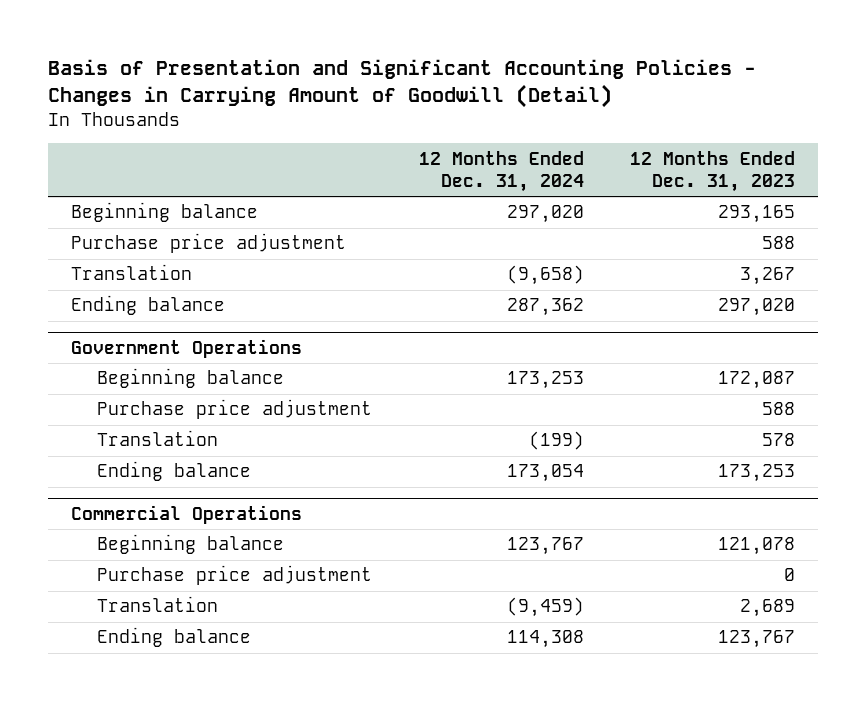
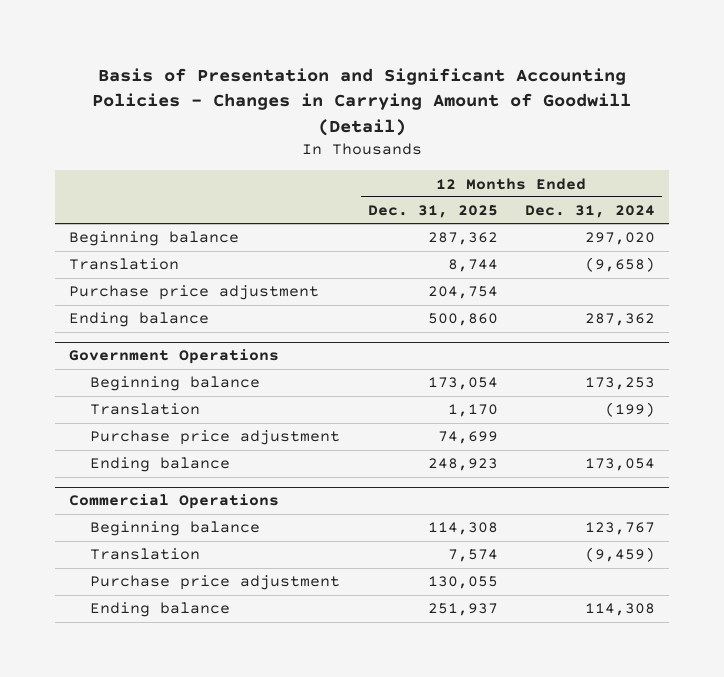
[630,150,796,193] 12 Months Ended Dec. 31, 2023 -> none
none -> [367,205,498,219] Dec. 31, 2025
[71,233,347,254] Purchase price adjustment -> [68,285,319,301] Purchase price adjustment
[97,399,373,420] Purchase price adjustment -> [90,430,341,446] Purchase price adjustment
[97,565,373,586] Purchase price adjustment -> [90,575,341,591] Purchase price adjustment

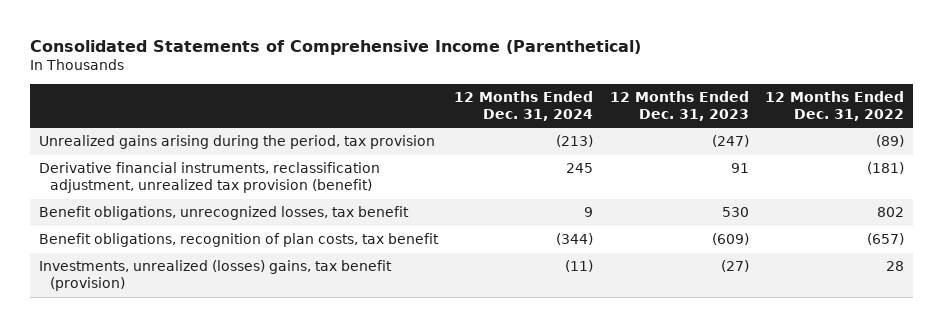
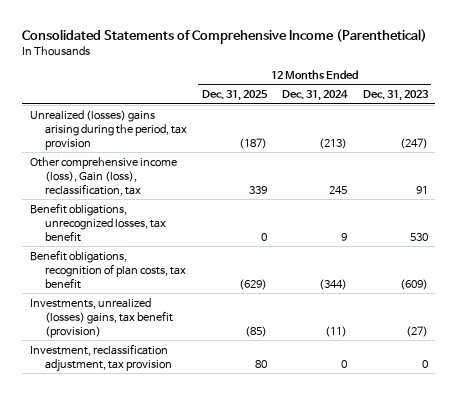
[765,90,905,122] 12 Months Ended Dec. 31, 2022 -> none
none -> [202,90,269,102] Dec. 31, 2025
[38,135,435,150] Unrealized gains arising during the period, tax provision -> [29,109,188,150] Unrealized (losses) gains arising during the period, tax provision
[38,162,380,194] Derivative financial instruments, reclassification adjustment, unrealized tax provision (benefit) -> [29,156,177,196] Other comprehensive income (loss), Gain (loss), reclassification, tax
none -> [29,343,173,372] Investment, reclassification adjustment, tax provision

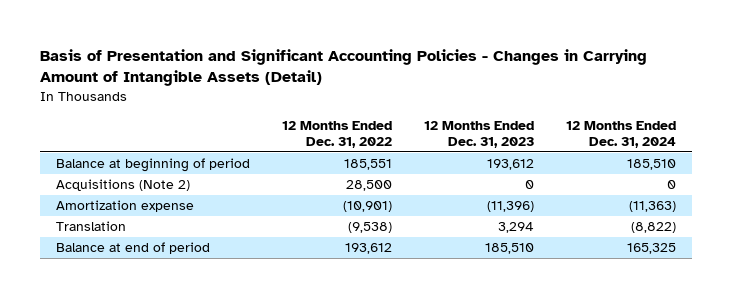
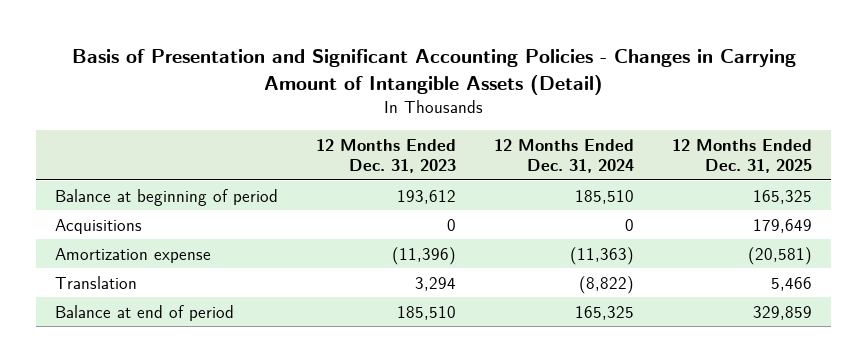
[281,120,392,148] 12 Months Ended Dec. 31, 2022 -> none
none -> [672,138,813,174] 12 Months Ended Dec. 31, 2025
[55,179,190,192] Acquisitions (Note 2) -> [55,218,143,234] Acquisitions

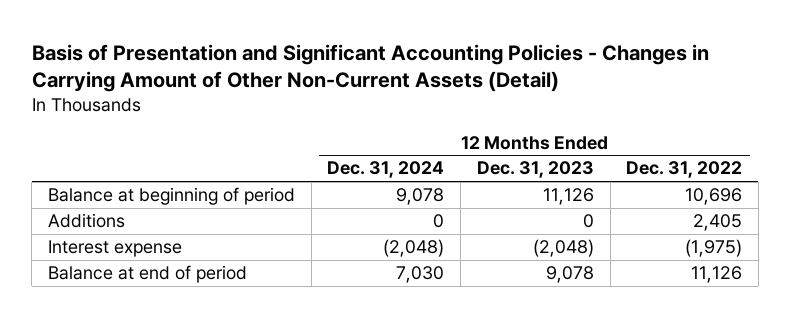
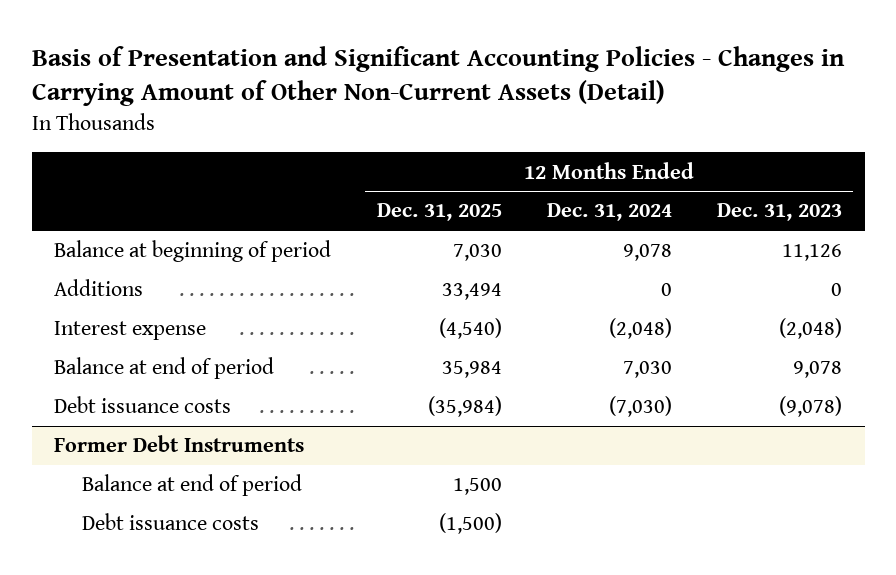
[626,161,743,179] Dec. 31, 2022 -> none
none -> [376,203,502,222] Dec. 31, 2025
none -> [54,396,232,414] Debt issuance costs
none -> [54,435,305,453] Former Debt Instruments
none -> [82,474,303,497] Balance at end of period
none -> [82,513,260,531] Debt issuance costs

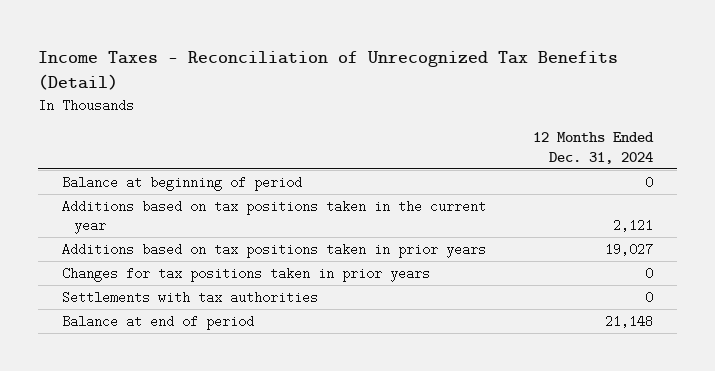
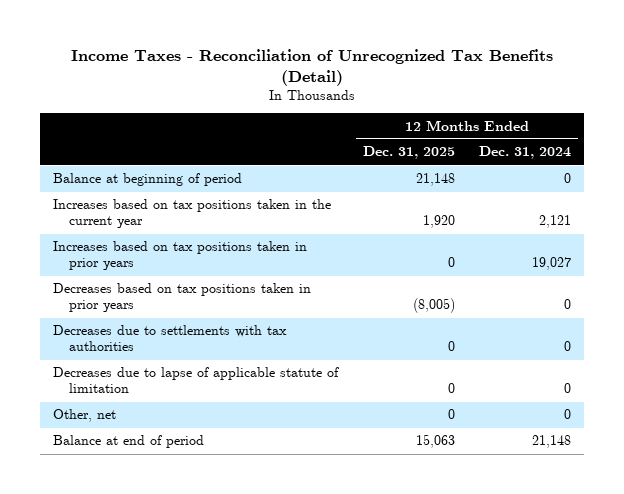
none -> [362,146,455,160] Dec. 31, 2025
[61,199,486,235] Additions based on tax positions taken in the current year -> [52,199,331,229] Increases based on tax positions taken in the current year
[61,242,486,258] Additions based on tax positions taken in prior years -> [52,241,307,271] Increases based on tax positions taken in prior years
[61,266,430,282] Changes for tax positions taken in prior years -> [52,283,311,313] Decreases based on tax positions taken in prior years
[61,290,318,304] Settlements with tax authorities -> [52,325,287,352] Decreases due to settlements with tax authorities
none -> [52,367,339,394] Decreases due to lapse of applicable statute of limitation
none -> [52,409,116,423] Other, net

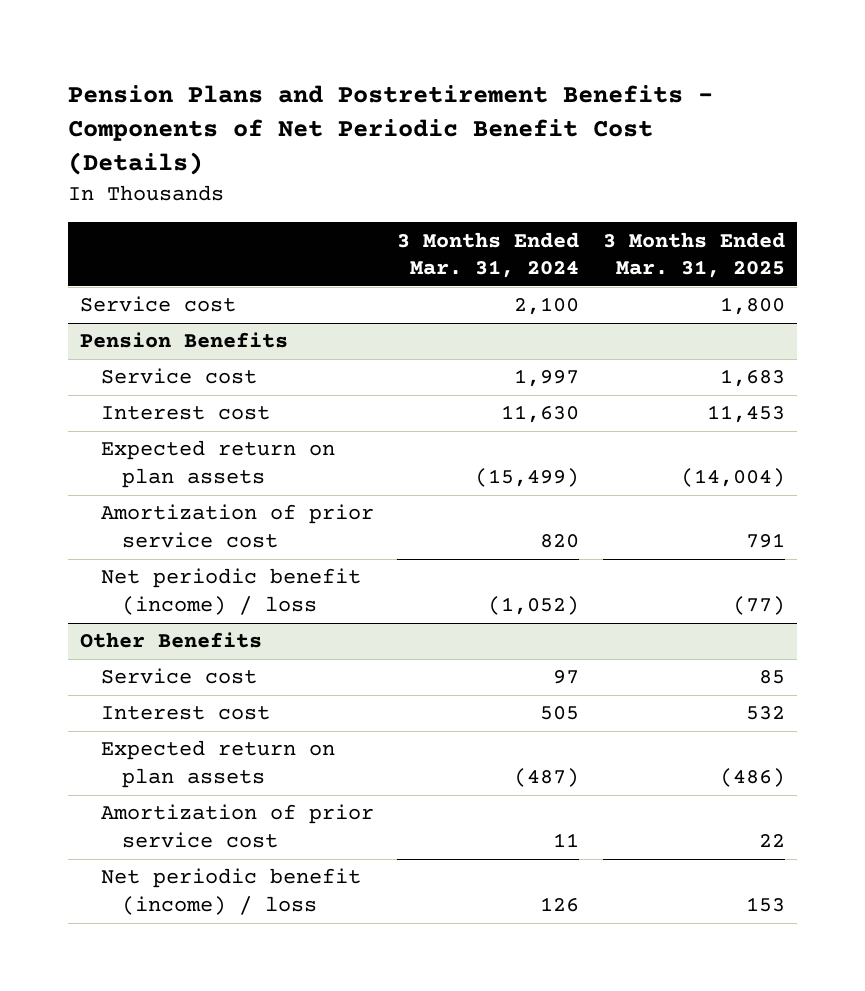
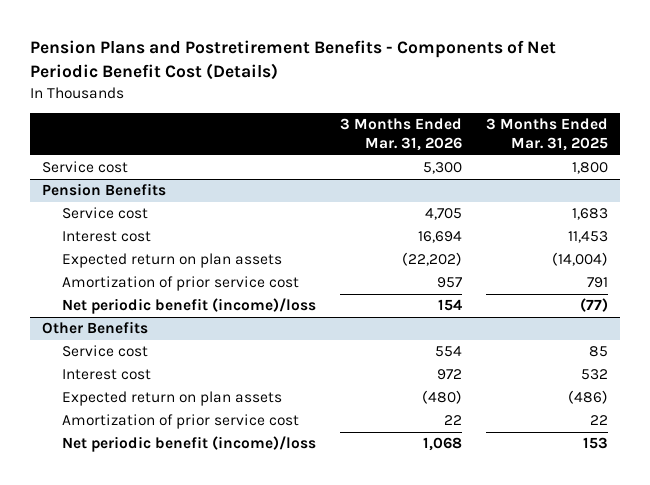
[397,231,580,279] 3 Months Ended Mar. 31, 2024 -> none
none -> [340,118,463,152] 3 Months Ended Mar. 31, 2026
[100,568,361,615] Net periodic benefit (income) / loss -> [62,298,317,315] Net periodic benefit (income)/loss
[100,868,361,915] Net periodic benefit (income) / loss -> [62,436,317,453] Net periodic benefit (income)/loss

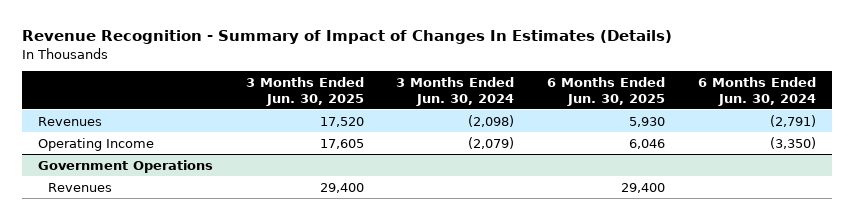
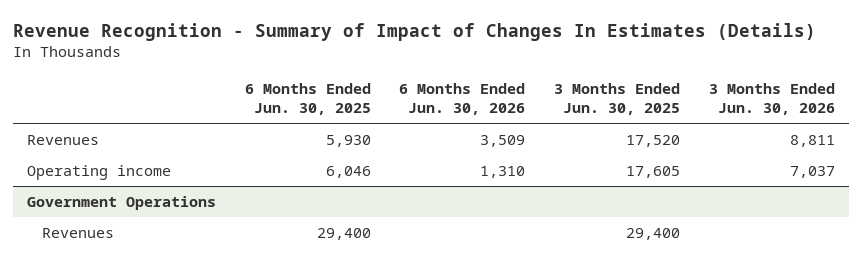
[396,76,515,106] 3 Months Ended Jun. 30, 2024 -> none
[697,76,816,106] 6 Months Ended Jun. 30, 2024 -> none
none -> [399,82,526,116] 6 Months Ended Jun. 30, 2026
none -> [708,82,835,116] 3 Months Ended Jun. 30, 2026
[38,137,155,151] Operating Income -> [27,165,172,181] Operating income

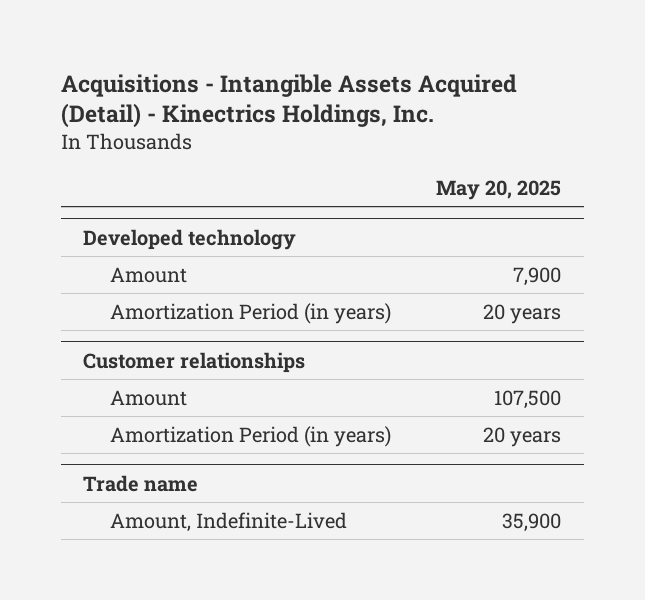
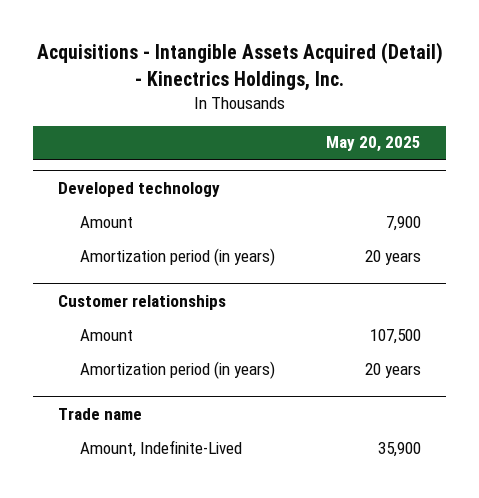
[110,302,392,324] Amortization Period (in years) -> [80,247,276,266] Amortization period (in years)
[110,425,392,447] Amortization Period (in years) -> [80,360,276,379] Amortization period (in years)

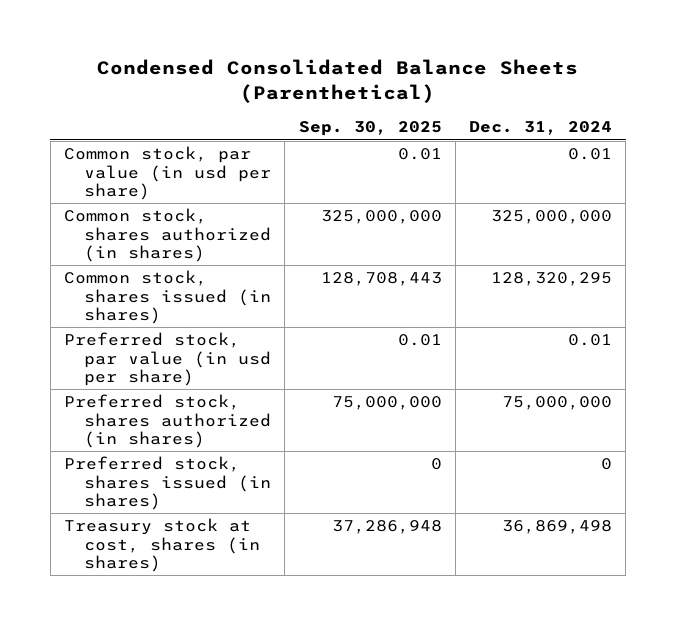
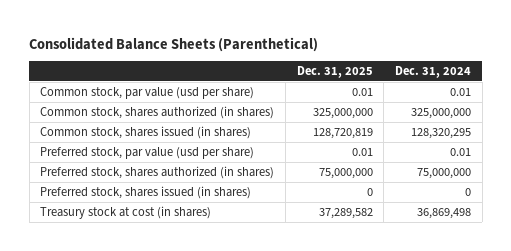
[96,59,578,103] Condensed Consolidated Balance Sheets (Parenthetical) -> [29,36,319,52] Consolidated Balance Sheets (Parenthetical)
[298,121,442,137] Sep. 30, 2025 -> none
none -> [296,66,373,79] Dec. 31, 2025
[63,146,272,201] Common stock, par value (in usd per share) -> [40,86,255,99] Common stock, par value (usd per share)
[63,332,272,387] Preferred stock, par value (in usd per share) -> [40,146,255,159] Preferred stock, par value (usd per share)
[63,518,261,573] Treasury stock at cost, shares (in shares) -> [40,205,212,219] Treasury stock at cost (in shares)

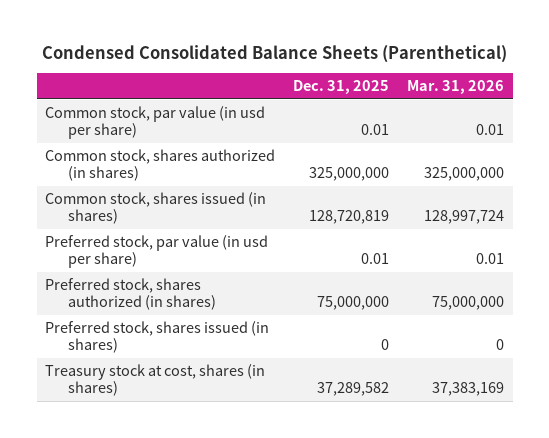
[29,36,319,52] Consolidated Balance Sheets (Parenthetical) -> [41,44,507,63] Condensed Consolidated Balance Sheets (Parenthetical)
[394,66,471,79] Dec. 31, 2024 -> none
none -> [406,80,504,95] Mar. 31, 2026
[40,86,255,99] Common stock, par value (usd per share) -> [45,106,266,139] Common stock, par value (in usd per share)
[40,146,255,159] Preferred stock, par value (usd per share) -> [45,235,269,268] Preferred stock, par value (in usd per share)
[40,205,212,219] Treasury stock at cost (in shares) -> [45,364,266,396] Treasury stock at cost, shares (in shares)

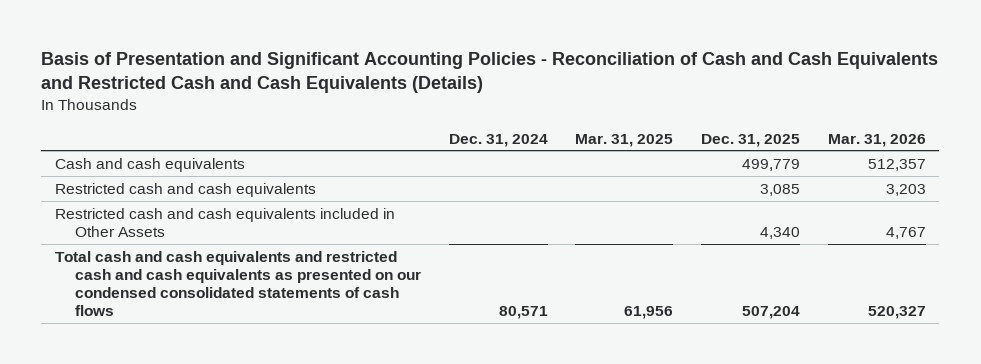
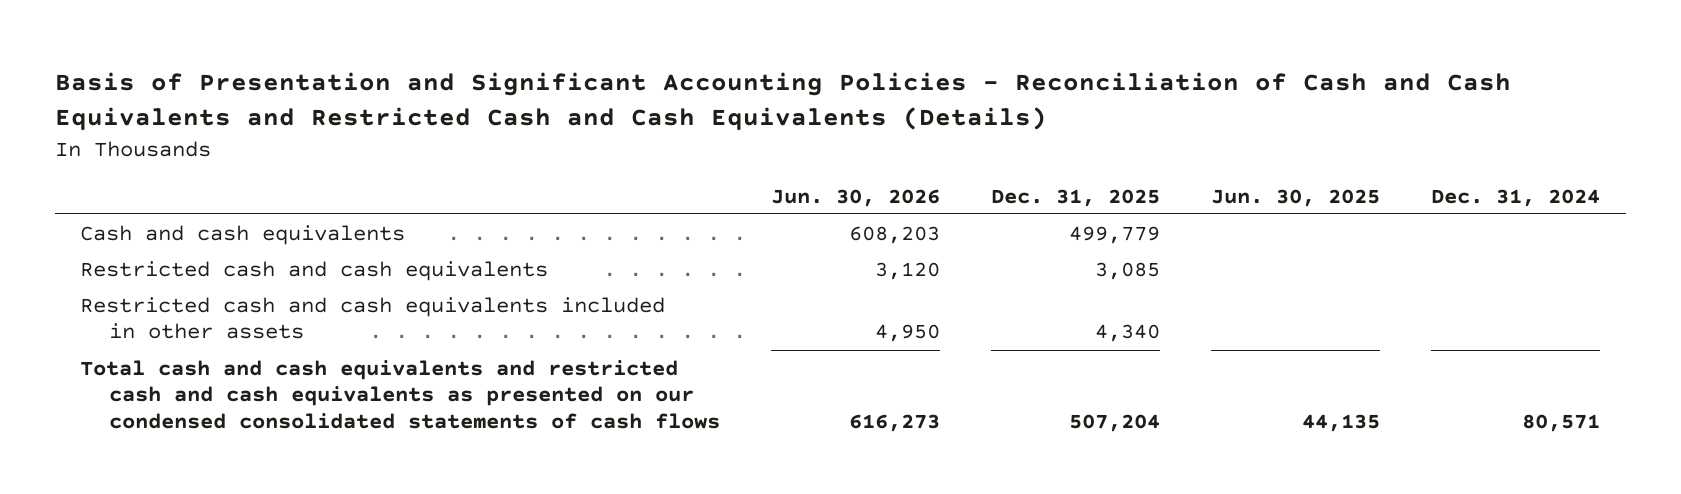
[575,133,674,147] Mar. 31, 2025 -> none
[827,133,926,147] Mar. 31, 2026 -> none
none -> [771,188,941,207] Jun. 30, 2026
none -> [1211,188,1381,207] Jun. 30, 2025
[54,207,395,237] Restricted cash and cash equivalents included in Other Assets -> [80,296,666,340] Restricted cash and cash equivalents included in other assets

